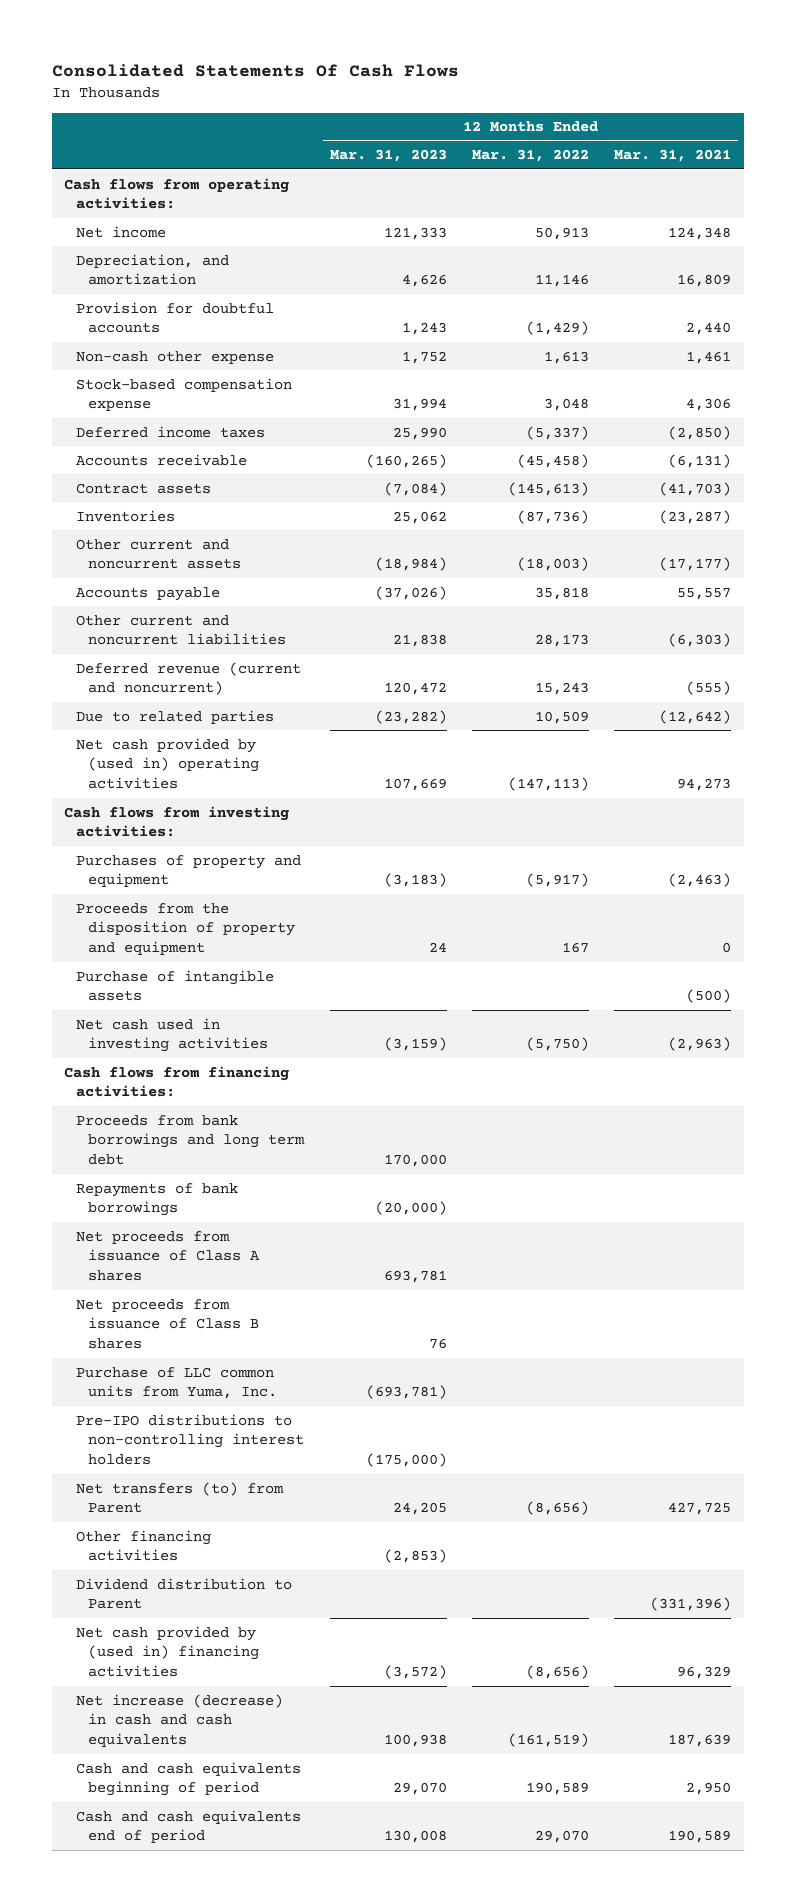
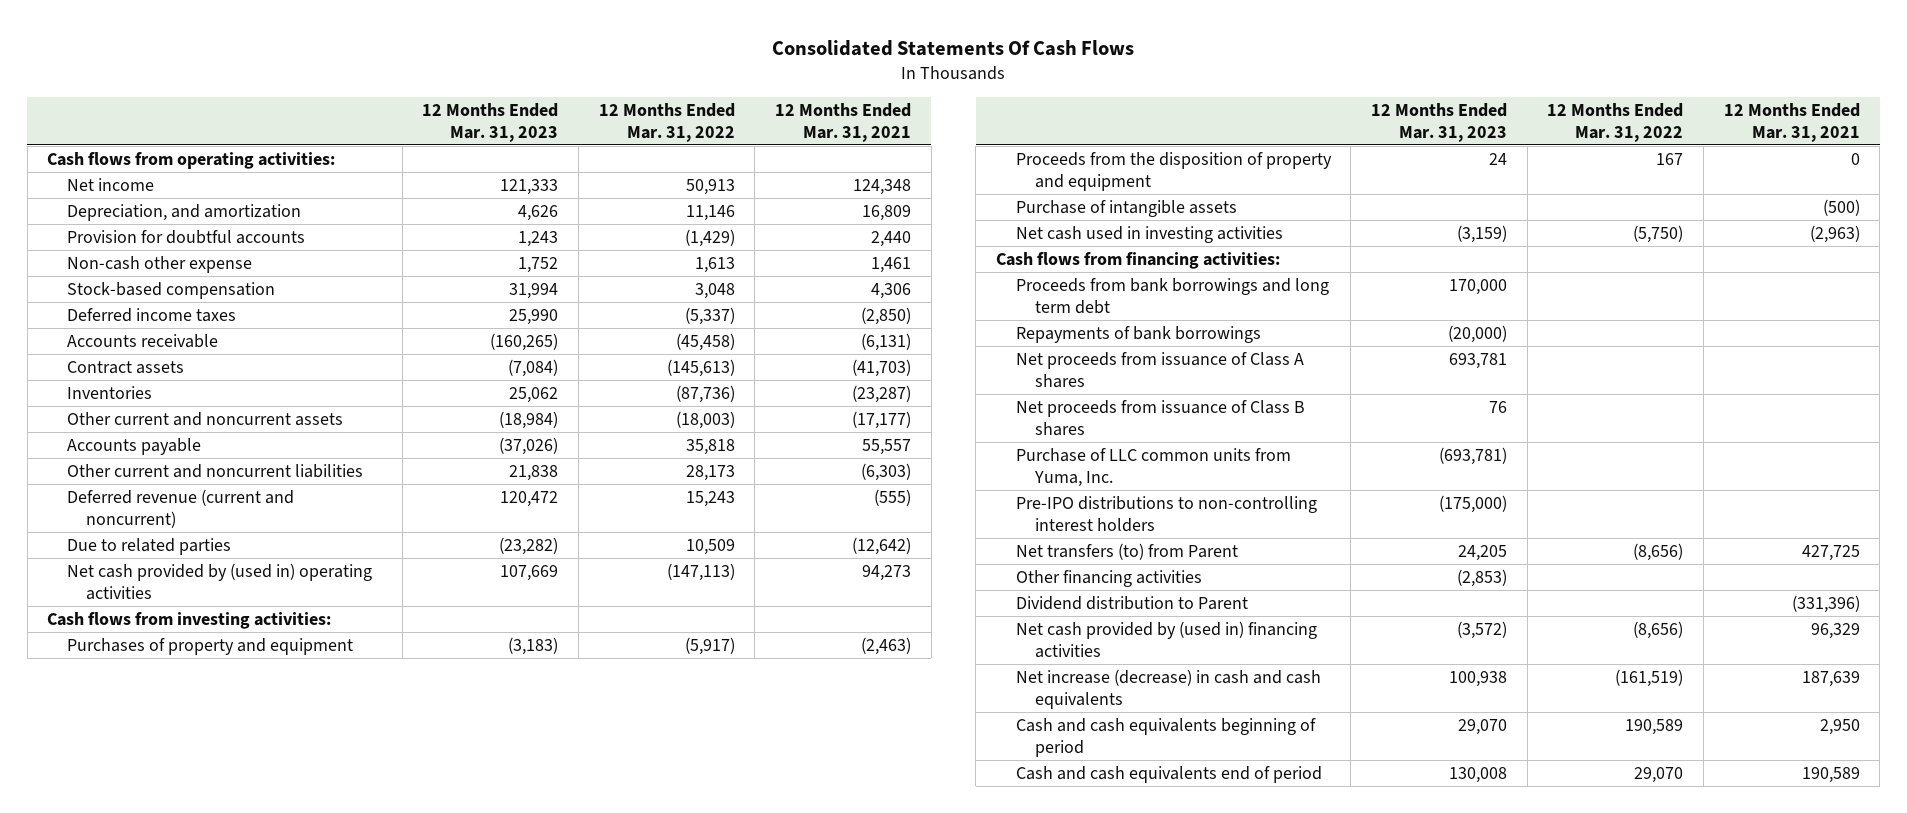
[76,377,293,412] Stock-based compensation expense -> [66,282,275,300] Stock-based compensation

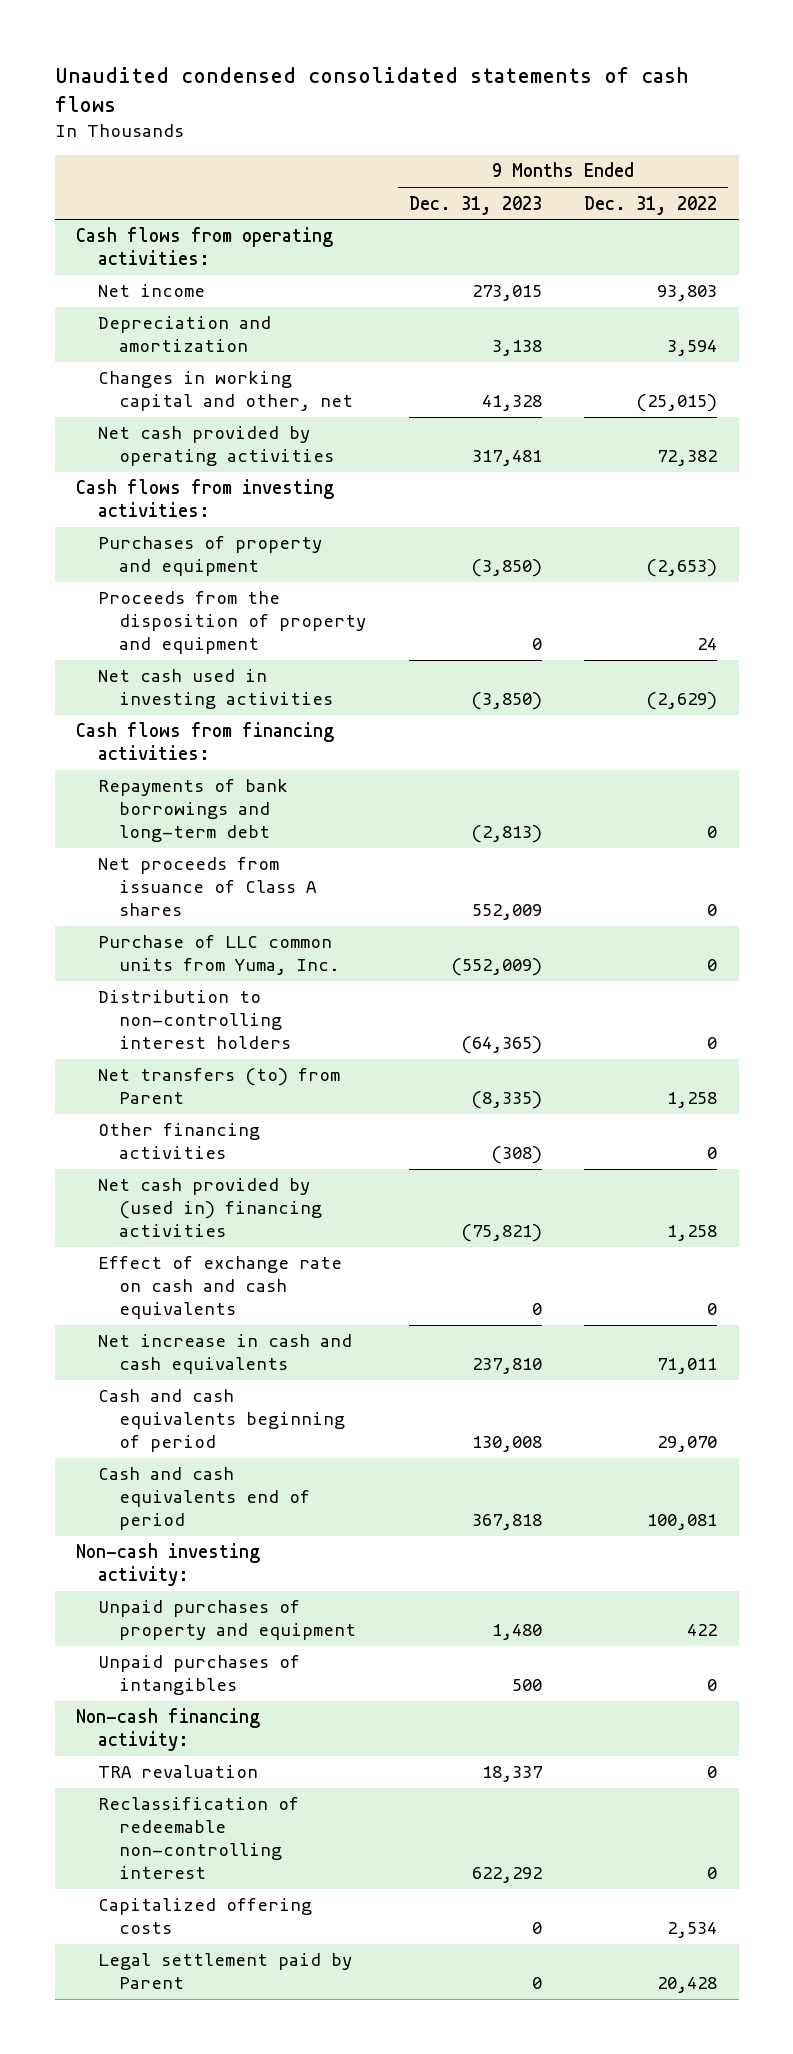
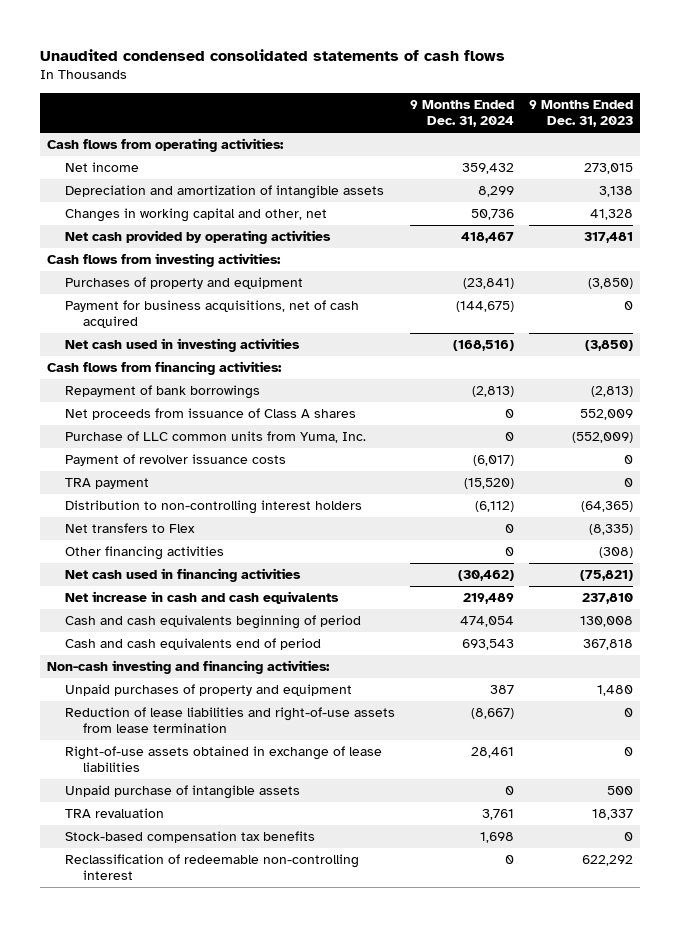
[584,195,718,215] Dec. 31, 2022 -> none
none -> [410,100,515,128] 9 Months Ended Dec. 31, 2024
[97,316,271,353] Depreciation and amortization -> [65,185,385,200] Depreciation and amortization of intangible assets
[97,591,367,655] Proceeds from the disposition of property and equipment -> none
none -> [65,300,360,329] Payment for business acquisitions, net of cash acquired
[97,779,288,843] Repayments of bank borrowings and long-term debt -> [65,385,261,400] Repayment of bank borrowings
none -> [65,454,287,467] Payment of revolver issuance costs
none -> [65,478,150,490] TRA payment
[97,1068,340,1105] Net transfers (to) from Parent -> [65,523,196,534] Net transfers to Flex
[97,1256,342,1320] Effect of exchange rate on cash and cash equivalents -> none
[97,1178,323,1238] Net cash provided by (used in) financing activities -> [65,568,302,583] Net cash used in financing activities
[75,1543,260,1587] Non-cash investing activity: -> none
none -> [47,660,331,675] Non-cash investing and financing activities:
[97,1655,300,1696] Unpaid purchases of intangibles -> none
[75,1708,260,1752] Non-cash financing activity: -> none
none -> [65,707,396,734] Reduction of lease liabilities and right-of-use assets from lease termination
none -> [65,746,383,773] Right-of-use assets obtained in exchange of lease liabilities
none -> [65,785,301,800] Unpaid purchase of intangible assets
none -> [65,831,316,844] Stock-based compensation tax benefits
[97,1898,312,1935] Capitalized offering costs -> none
[97,1953,352,1990] Legal settlement paid by Parent -> none

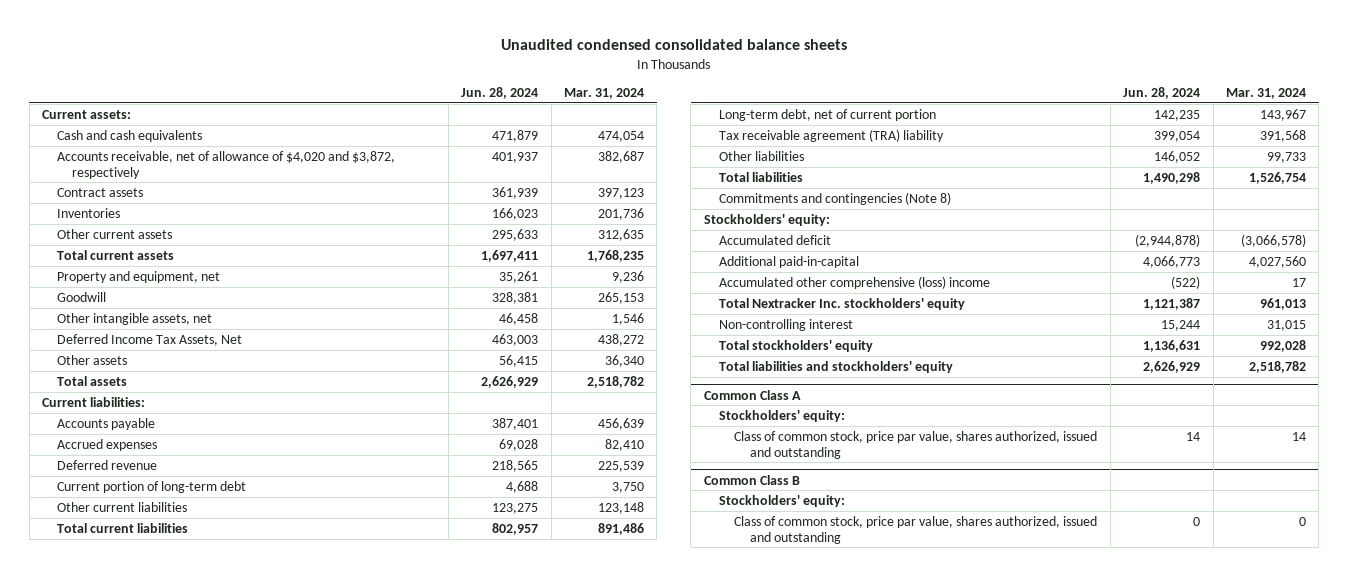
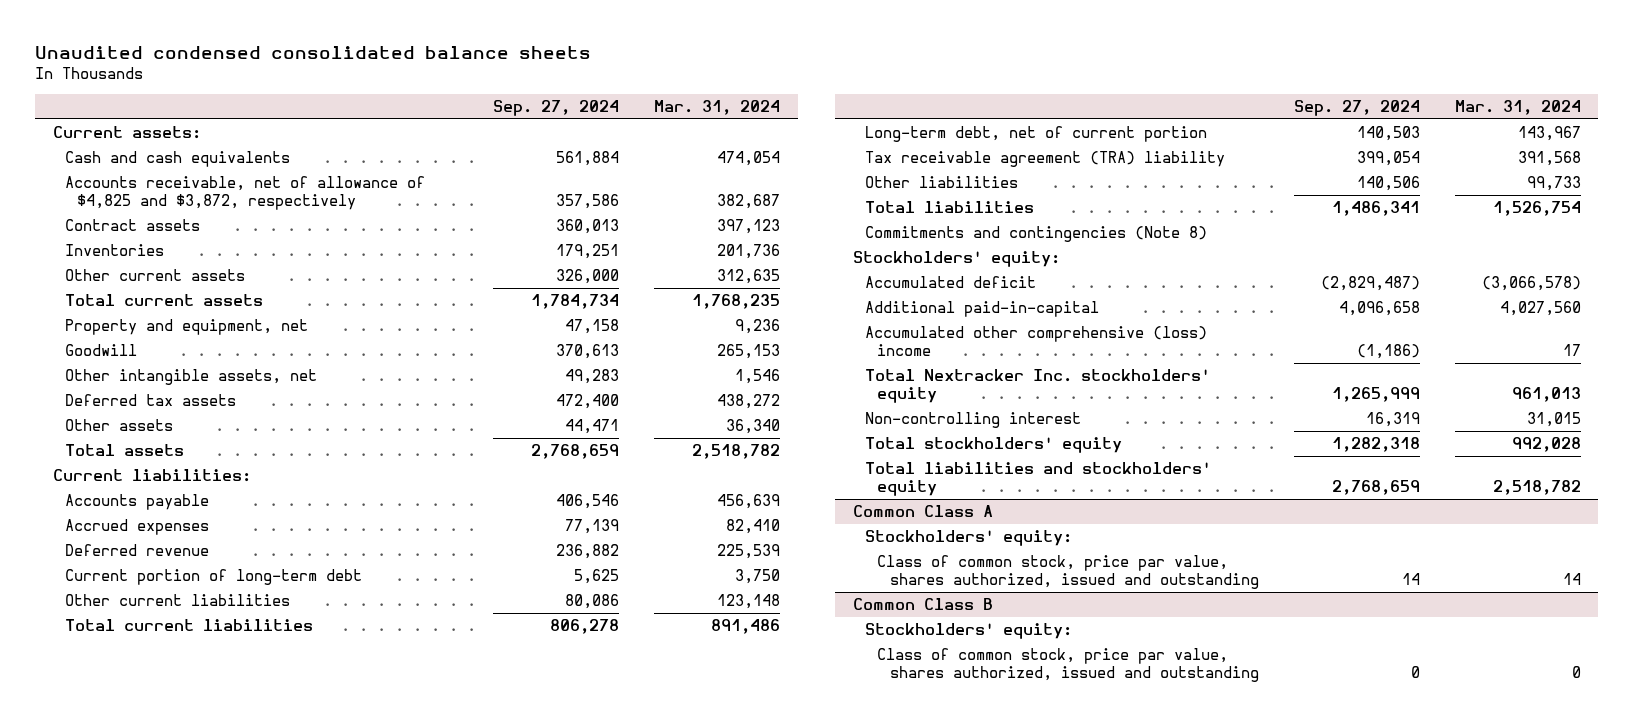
[461,86,539,99] Jun. 28, 2024 -> none
none -> [493,99,620,116] Sep. 27, 2024
[57,150,396,179] Accounts receivable, net of allowance of $4,020 and $3,872, respectively -> [65,176,426,211] Accounts receivable, net of allowance of $4,825 and $3,872, respectively
[57,333,243,346] Deferred Income Tax Assets, Net -> [65,394,237,407] Deferred tax assets

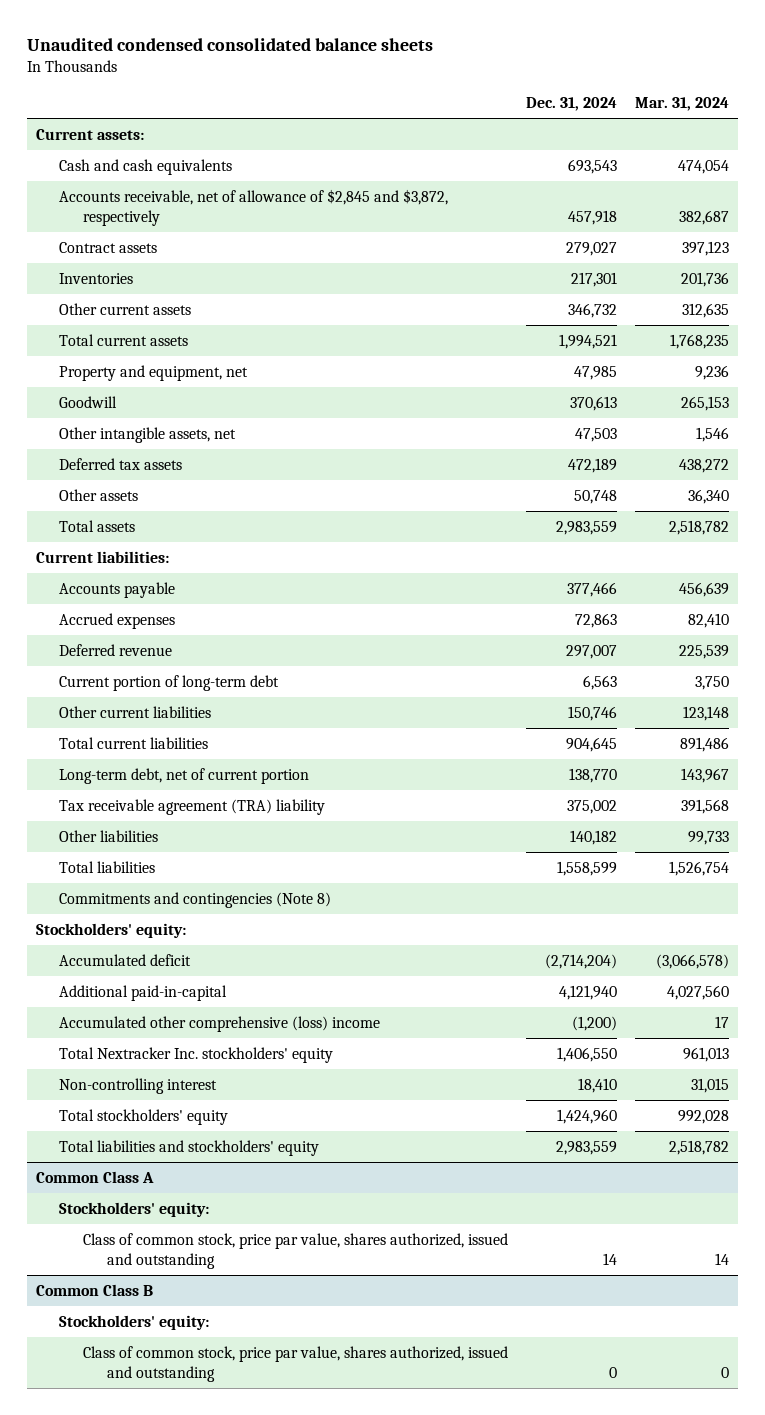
[493,99,620,116] Sep. 27, 2024 -> none
none -> [526,97,618,112] Dec. 31, 2024
[65,176,426,211] Accounts receivable, net of allowance of $4,825 and $3,872, respectively -> [59,188,449,226] Accounts receivable, net of allowance of $2,845 and $3,872, respectively

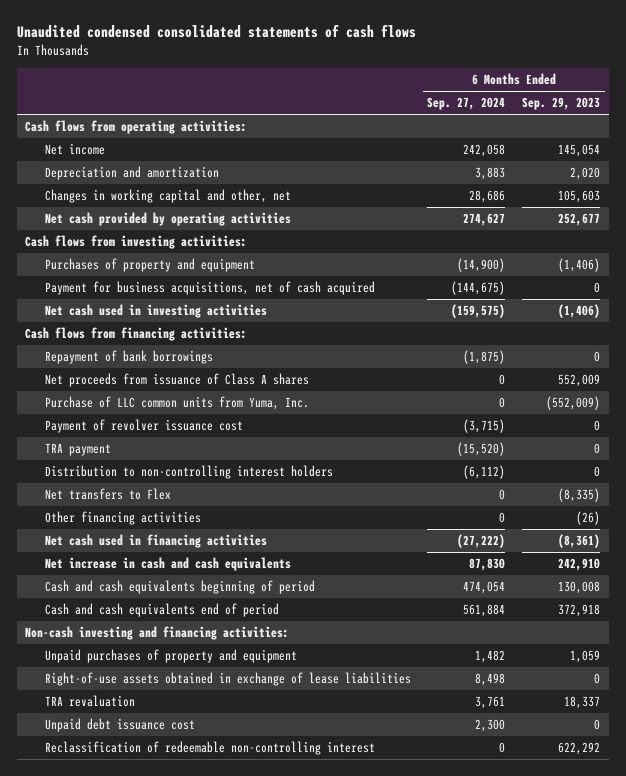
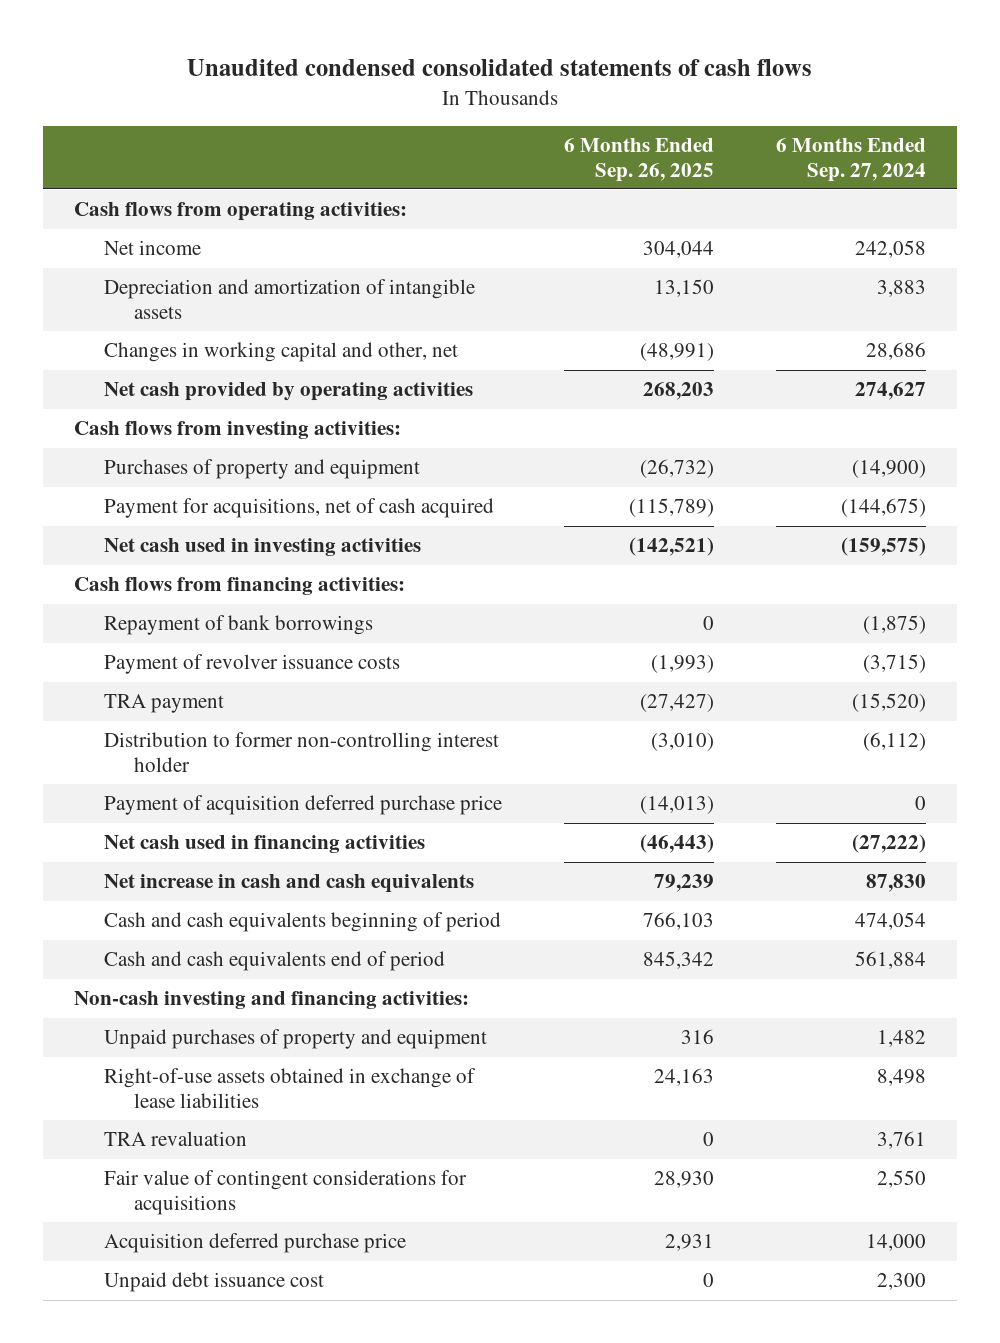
[522,97,601,111] Sep. 29, 2023 -> none
none -> [563,138,714,182] 6 Months Ended Sep. 26, 2025
[44,166,219,181] Depreciation and amortization -> [104,279,476,319] Depreciation and amortization of intangible assets
[44,281,375,296] Payment for business acquisitions, net of cash acquired -> [104,498,495,519] Payment for acquisitions, net of cash acquired
[44,373,309,388] Net proceeds from issuance of Class A shares -> none
[44,396,309,411] Purchase of LLC common units from Yuma, Inc. -> none
[44,419,243,434] Payment of revolver issuance cost -> [104,654,401,675] Payment of revolver issuance costs
[44,488,171,501] Net transfers to Flex -> none
[44,511,201,526] Other financing activities -> none
[44,465,333,480] Distribution to non-controlling interest holders -> [104,732,500,772] Distribution to former non-controlling interest holder
none -> [104,795,503,816] Payment of acquisition deferred purchase price
none -> [104,1170,468,1215] Fair value of contingent considerations for acquisitions
none -> [104,1233,407,1254] Acquisition deferred purchase price
[44,741,375,756] Reclassification of redeemable non-controlling interest -> none

